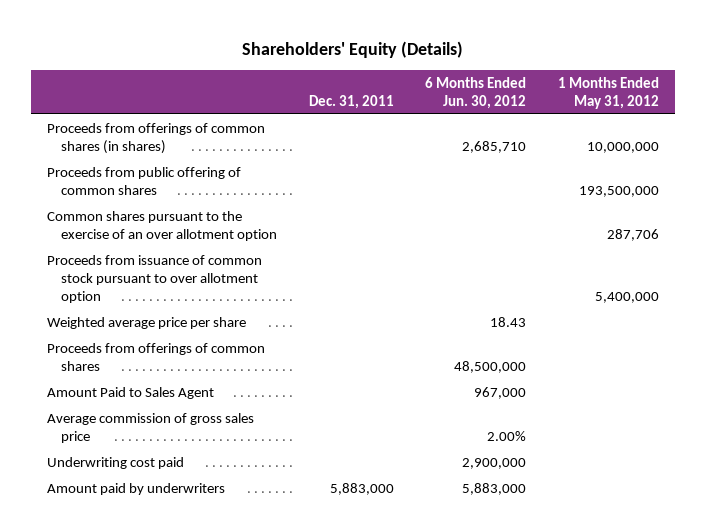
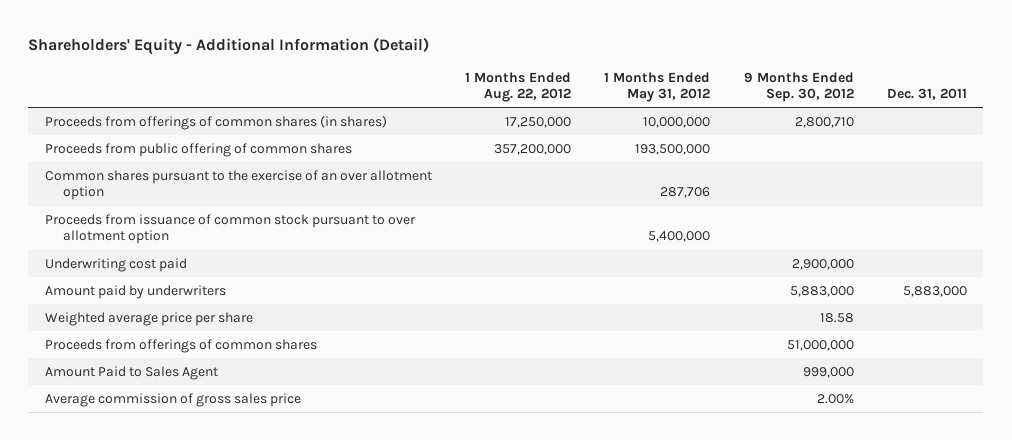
[241,40,463,58] Shareholders' Equity (Details) -> [28,36,430,55] Shareholders' Equity - Additional Information (Detail)
[425,76,527,109] 6 Months Ended Jun. 30, 2012 -> none
none -> [465,71,572,103] 1 Months Ended Aug. 22, 2012
none -> [743,71,854,103] 9 Months Ended Sep. 30, 2012
[47,457,185,470] Underwriting cost paid -> [44,257,187,272] Underwriting cost paid
[47,483,226,496] Amount paid by underwriters -> [44,284,226,299] Amount paid by underwriters

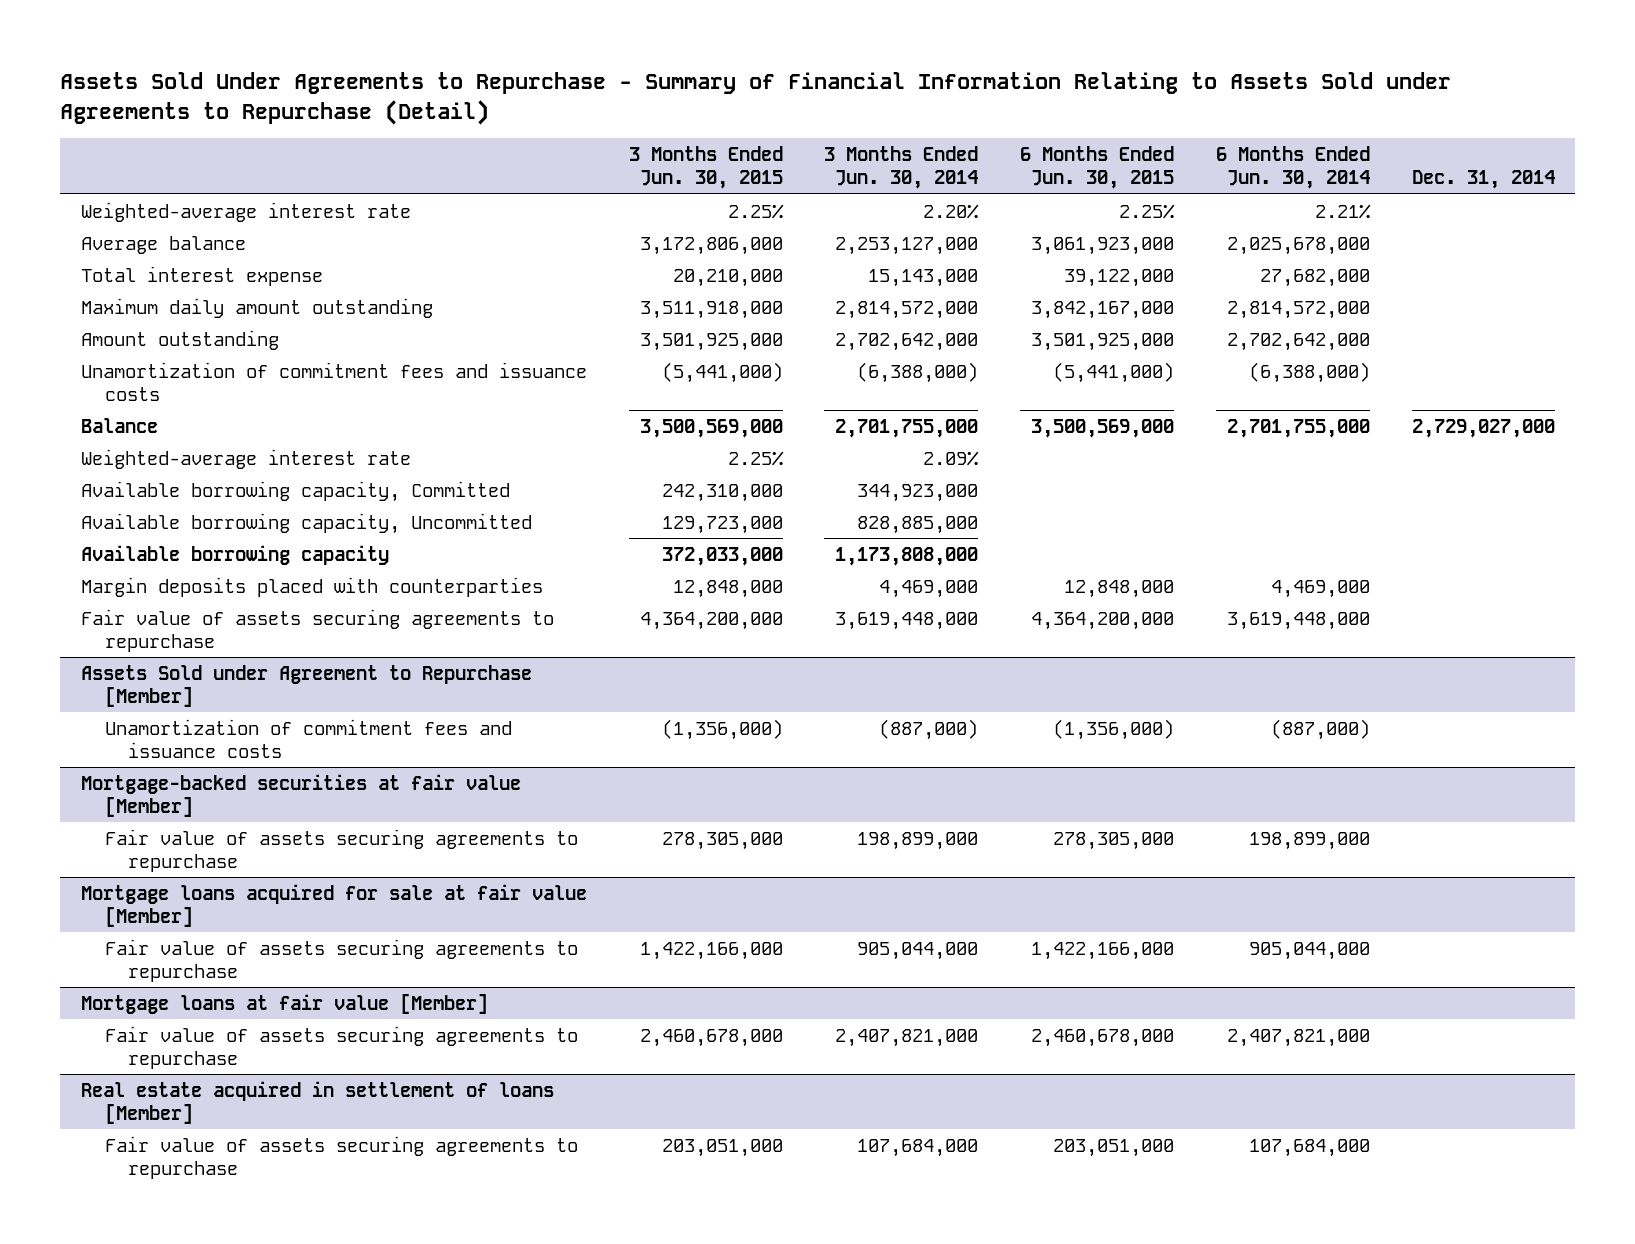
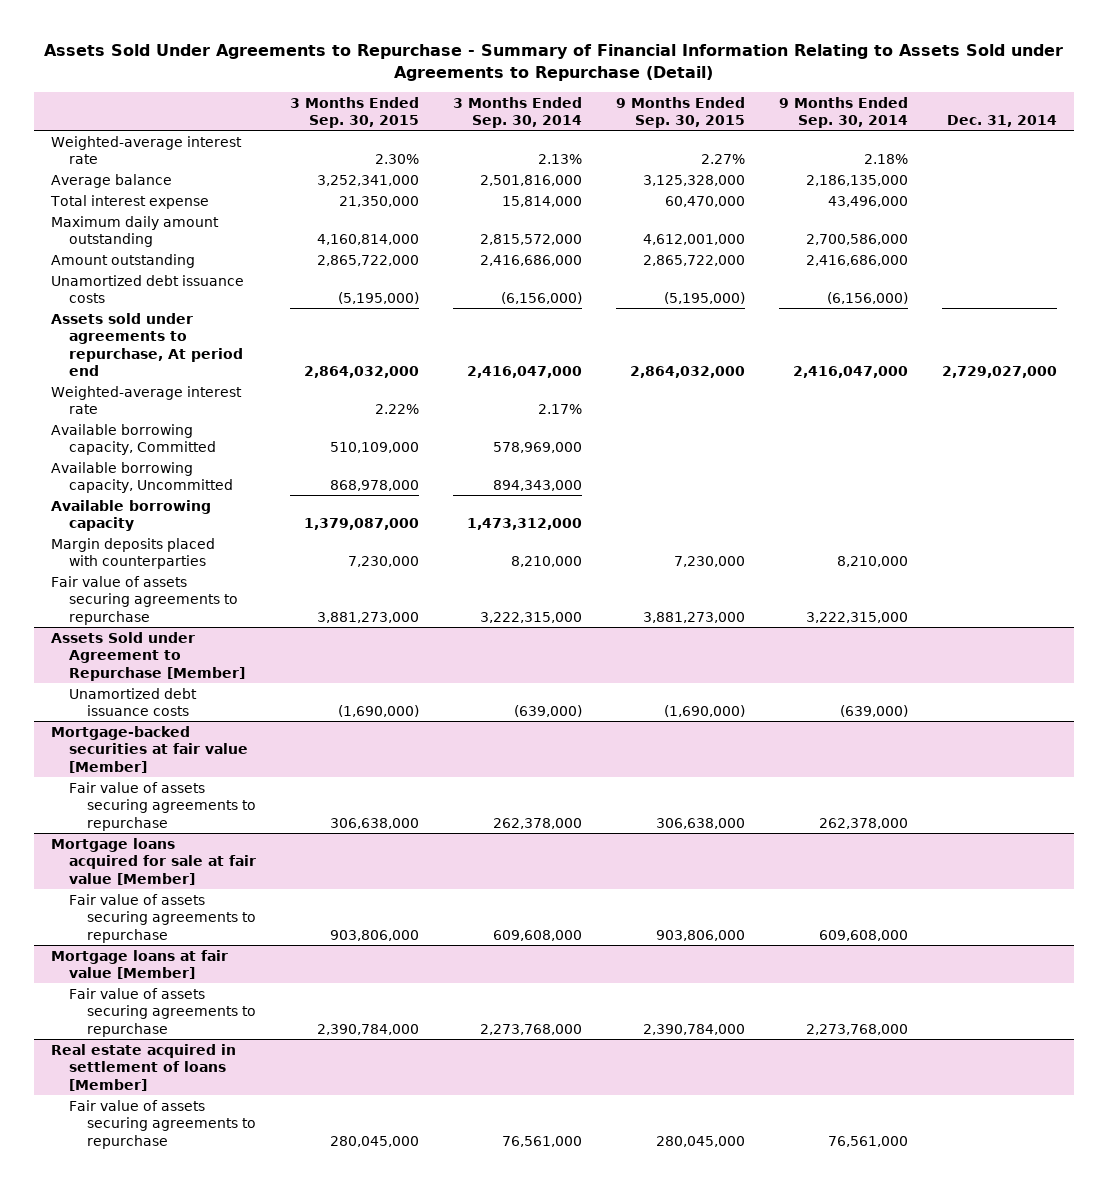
[628,145,783,190] 3 Months Ended Jun. 30, 2015 -> none
[824,145,979,190] 3 Months Ended Jun. 30, 2014 -> none
[1020,145,1175,190] 6 Months Ended Jun. 30, 2015 -> none
[1215,145,1370,190] 6 Months Ended Jun. 30, 2014 -> none
none -> [290,96,420,129] 3 Months Ended Sep. 30, 2015
none -> [453,96,583,129] 3 Months Ended Sep. 30, 2014
none -> [616,96,746,129] 9 Months Ended Sep. 30, 2015
none -> [779,96,909,129] 9 Months Ended Sep. 30, 2014
[80,361,587,402] Unamortization of commitment fees and issuance costs -> [51,274,245,304] Unamortized debt issuance costs
[80,417,158,433] Balance -> [51,312,244,376] Assets sold under agreements to repurchase, At period end
[104,718,512,759] Unamortization of commitment fees and issuance costs -> [69,687,198,717] Unamortized debt issuance costs

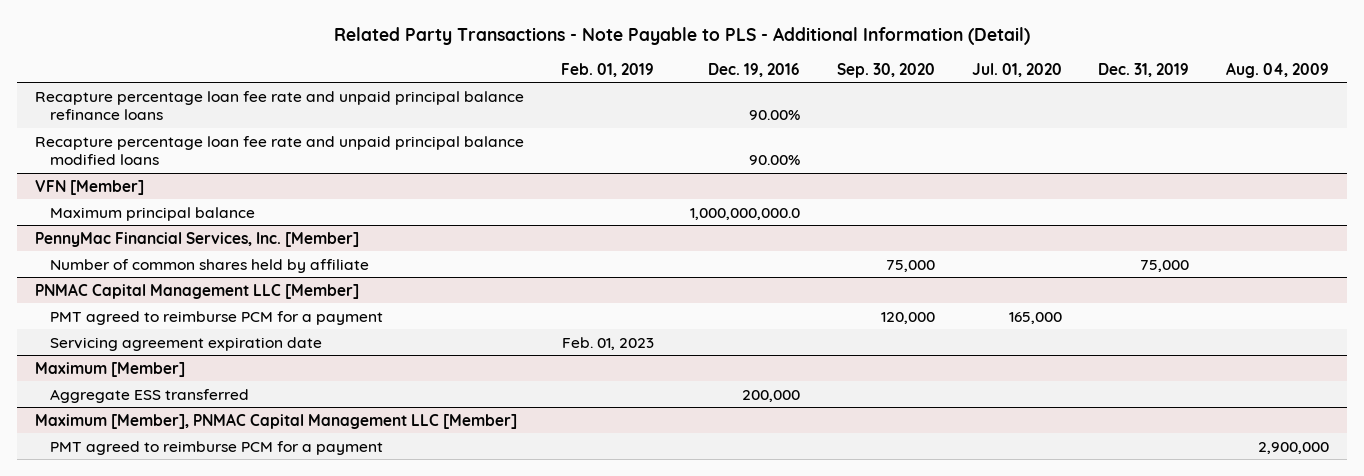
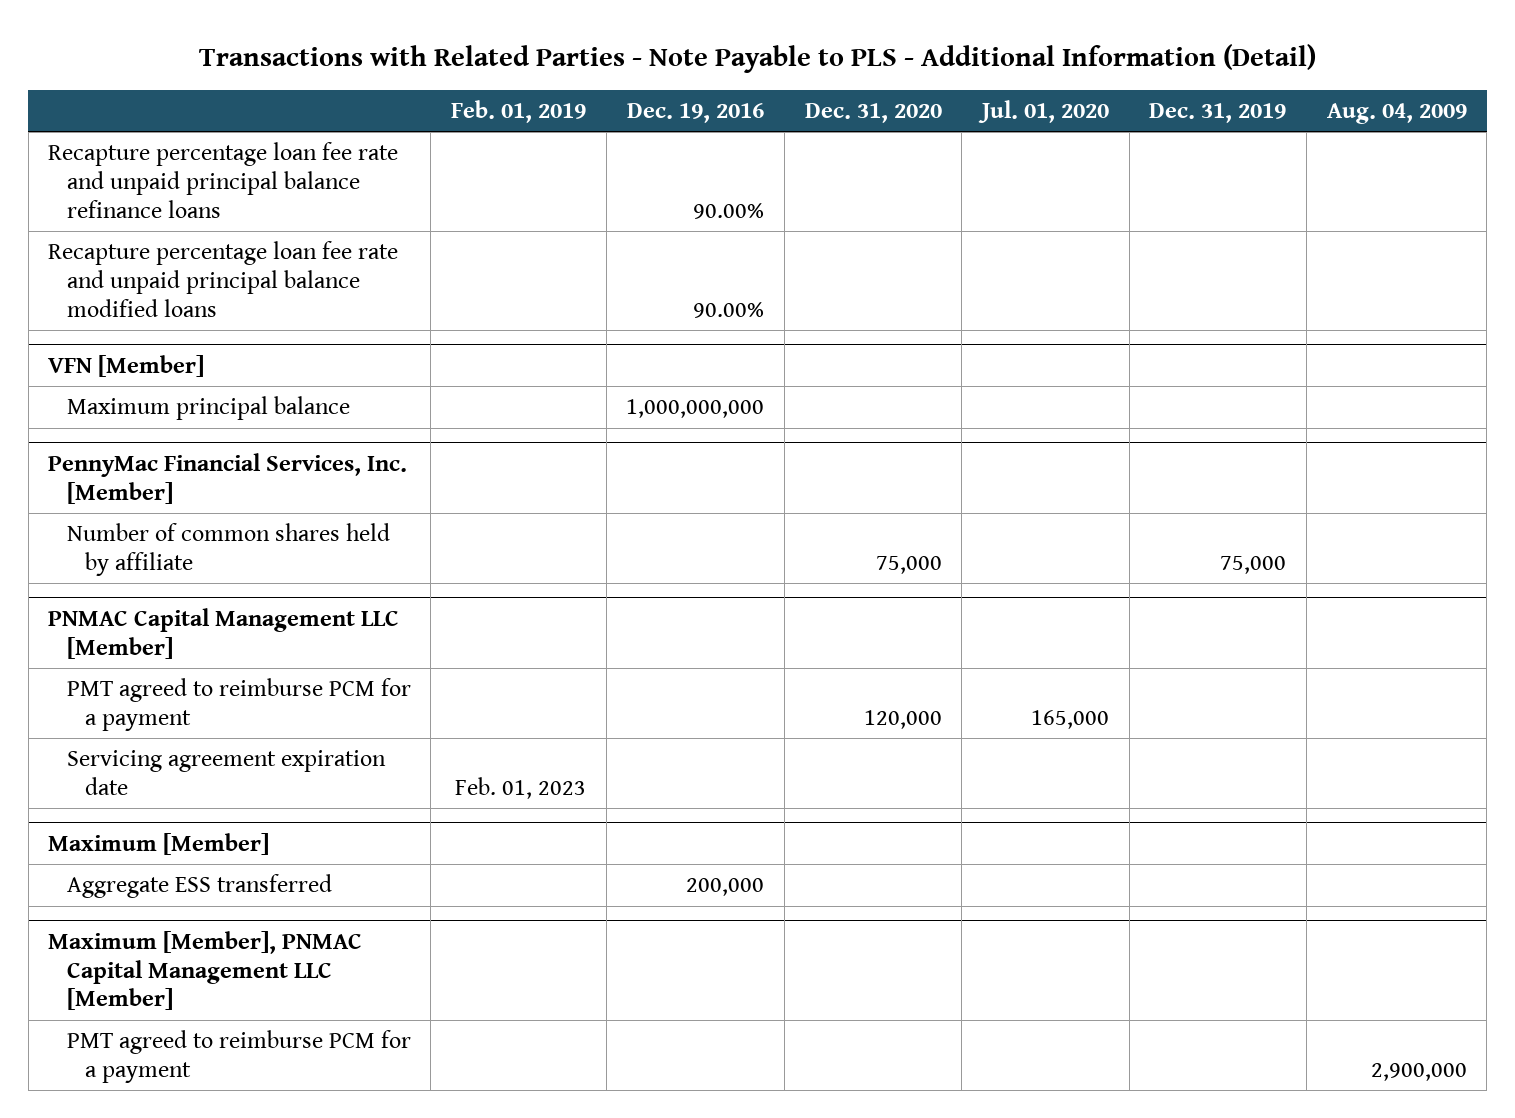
[334,26,1031,45] Related Party Transactions - Note Payable to PLS - Additional Information (Detail) -> [198,43,1316,73] Transactions with Related Parties - Note Payable to PLS - Additional Information (Detail)
[837,62,936,78] Sep. 30, 2020 -> none
none -> [804,103,942,124] Dec. 31, 2020
[690,207,801,220] 1,000,000,000.0 -> [626,399,765,419] 1,000,000,000

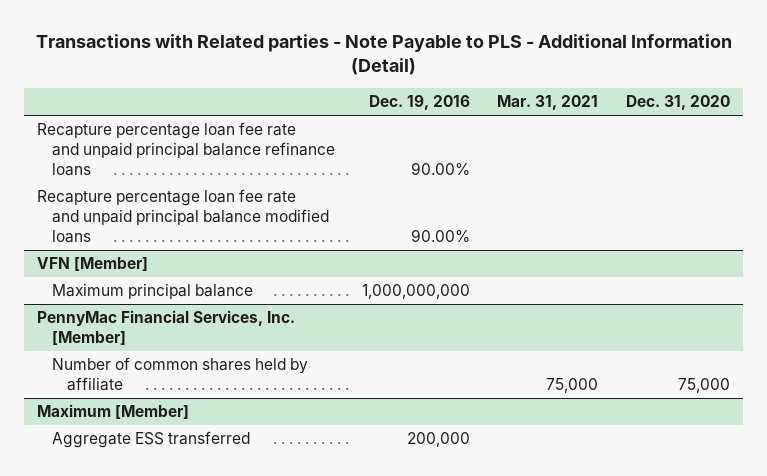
[198,43,1316,73] Transactions with Related Parties - Note Payable to PLS - Additional Information (Detail) -> [35,34,732,76] Transactions with Related parties - Note Payable to PLS - Additional Information (Detail)
[451,100,587,124] Feb. 01, 2019 -> none
[978,100,1110,124] Jul. 01, 2020 -> none
[1149,103,1287,124] Dec. 31, 2019 -> none
[1326,103,1467,125] Aug. 04, 2009 -> none
none -> [497,95,599,111] Mar. 31, 2021
[48,607,400,659] PNMAC Capital Management LLC [Member] -> none
[66,678,411,732] PMT agreed to reimburse PCM for a payment -> none
[66,750,386,796] Servicing agreement expiration date -> none
[48,930,363,1011] Maximum [Member], PNMAC Capital Management LLC [Member] -> none
[66,1030,411,1084] PMT agreed to reimburse PCM for a payment -> none

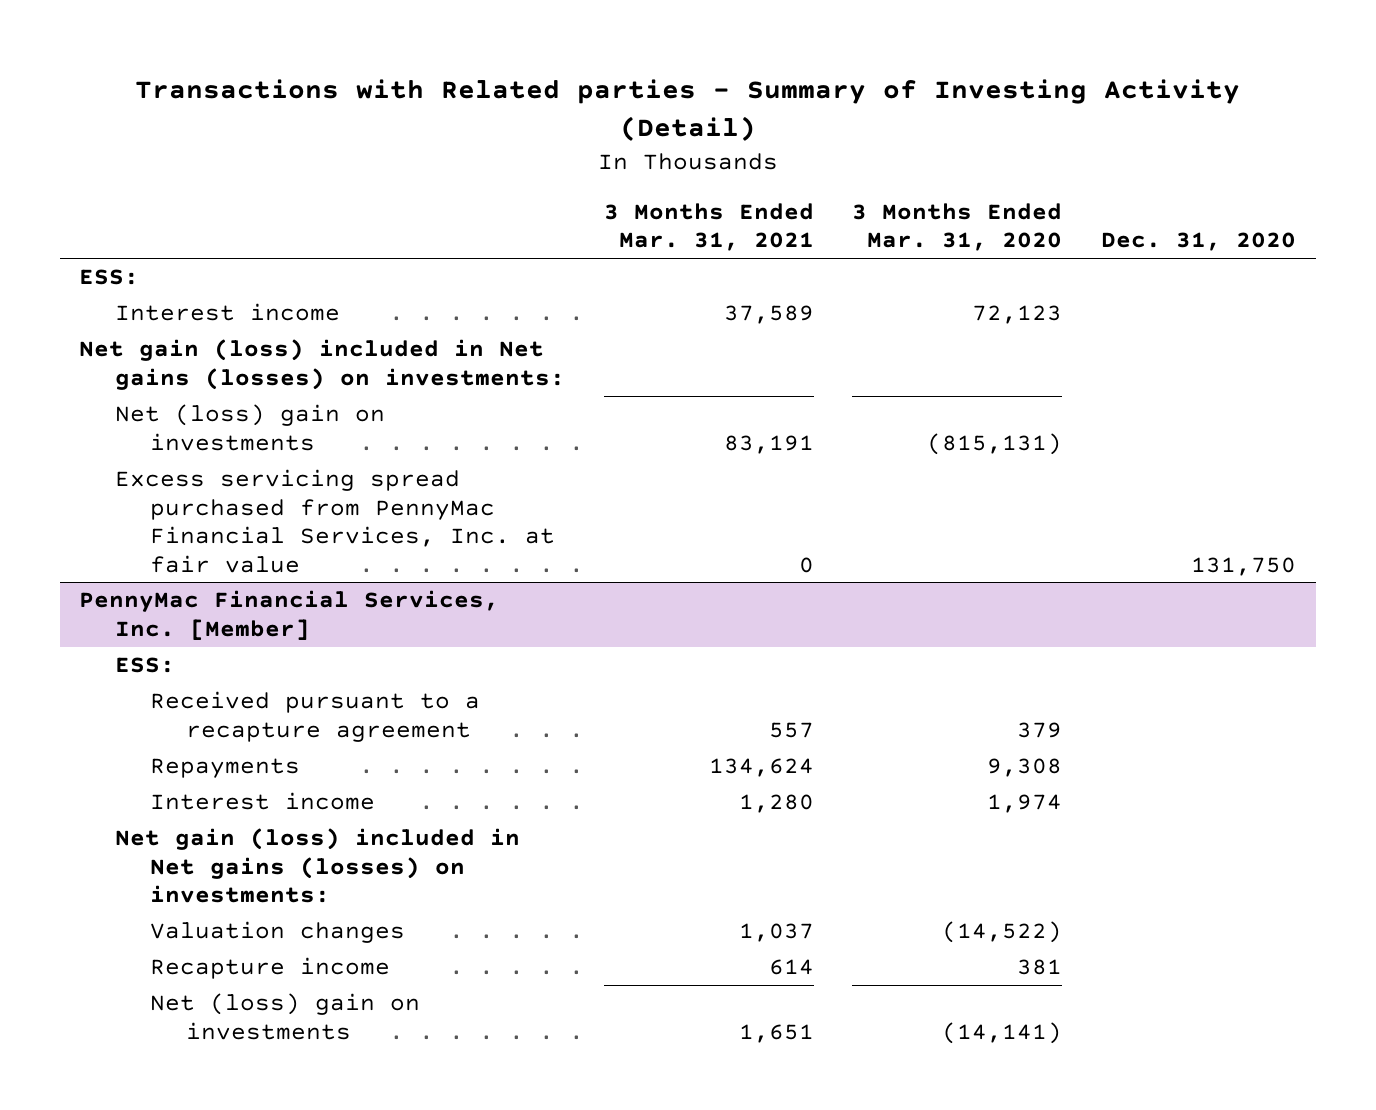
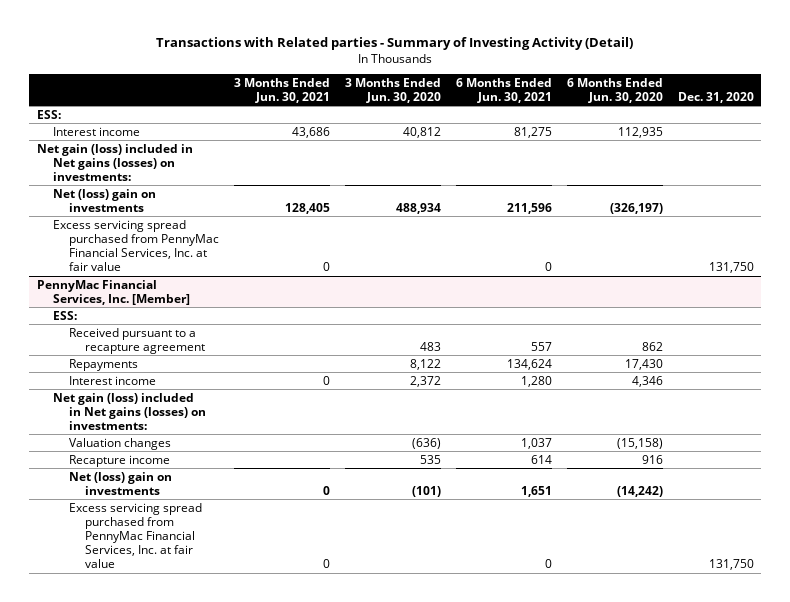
[603,202,814,252] 3 Months Ended Mar. 31, 2021 -> none
[852,202,1063,252] 3 Months Ended Mar. 31, 2020 -> none
none -> [233,77,330,103] 3 Months Ended Jun. 30, 2021
none -> [344,77,441,103] 3 Months Ended Jun. 30, 2020
none -> [455,77,552,103] 6 Months Ended Jun. 30, 2021
none -> [566,77,663,103] 6 Months Ended Jun. 30, 2020
none -> [68,502,202,569] Excess servicing spread purchased from PennyMac Financial Services, Inc. at fair value

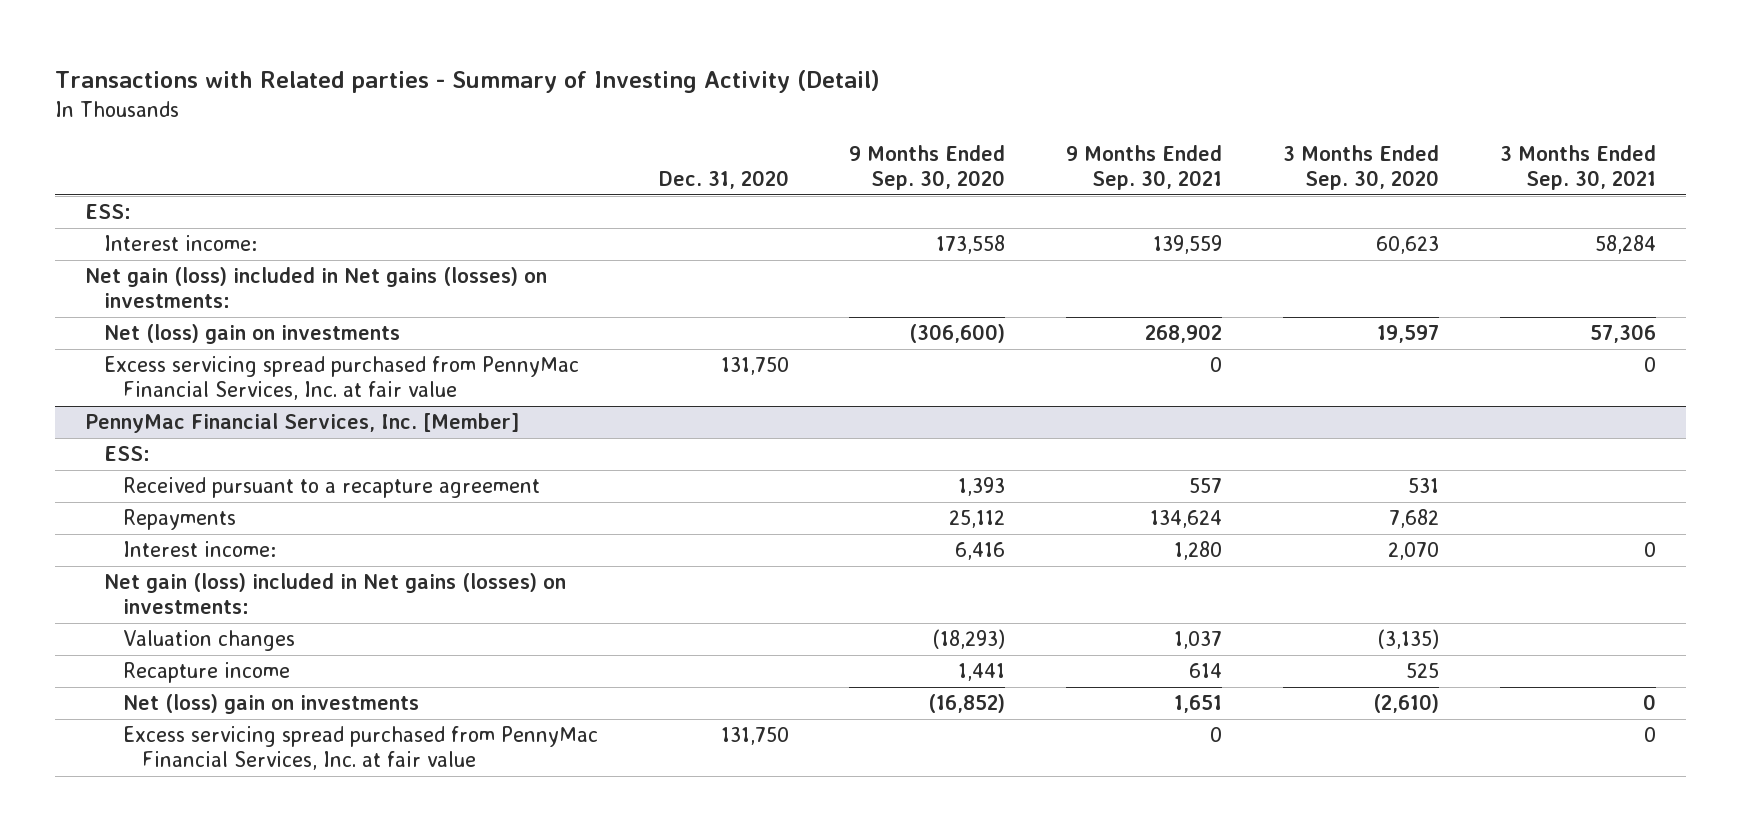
[233,77,330,103] 3 Months Ended Jun. 30, 2021 -> none
[344,77,441,103] 3 Months Ended Jun. 30, 2020 -> none
[455,77,552,103] 6 Months Ended Jun. 30, 2021 -> none
[566,77,663,103] 6 Months Ended Jun. 30, 2020 -> none
none -> [849,145,1006,190] 9 Months Ended Sep. 30, 2020
none -> [1066,145,1223,190] 9 Months Ended Sep. 30, 2021
none -> [1283,145,1440,190] 3 Months Ended Sep. 30, 2020
none -> [1499,145,1656,190] 3 Months Ended Sep. 30, 2021
[52,126,140,136] Interest income -> [104,235,258,252] Interest income:
[68,375,156,385] Interest income -> [122,541,276,558] Interest income:

